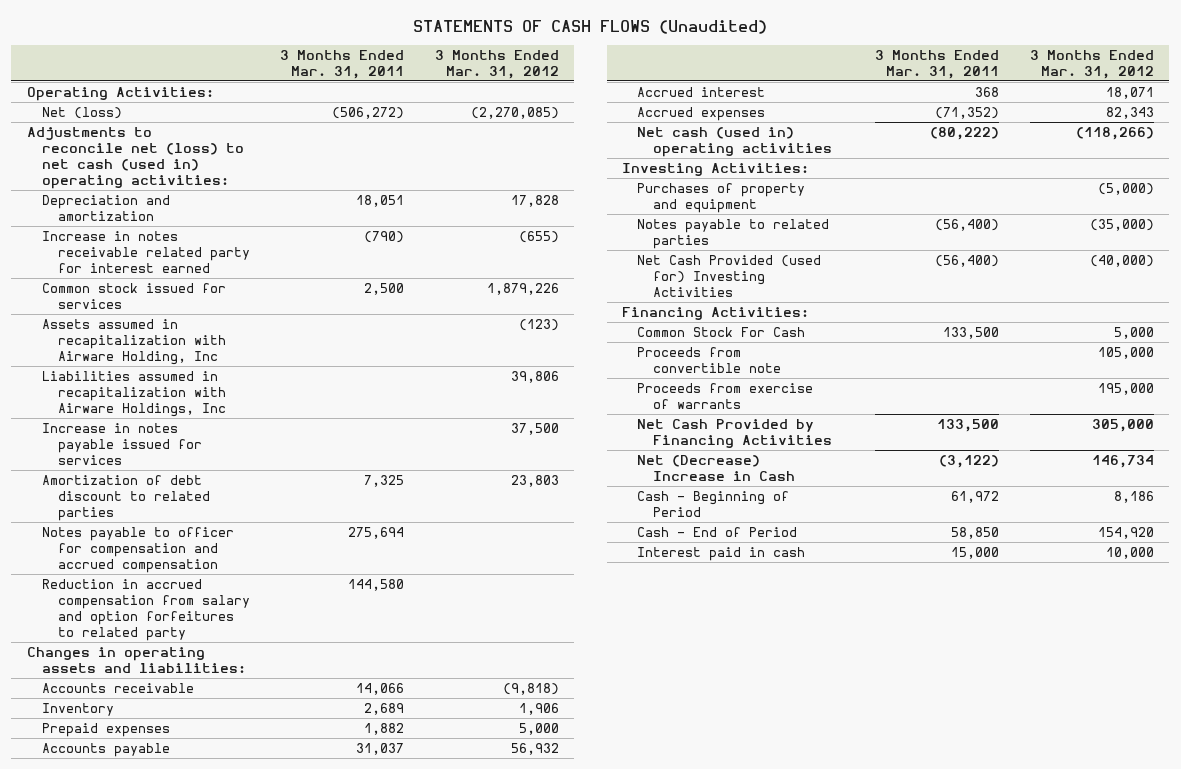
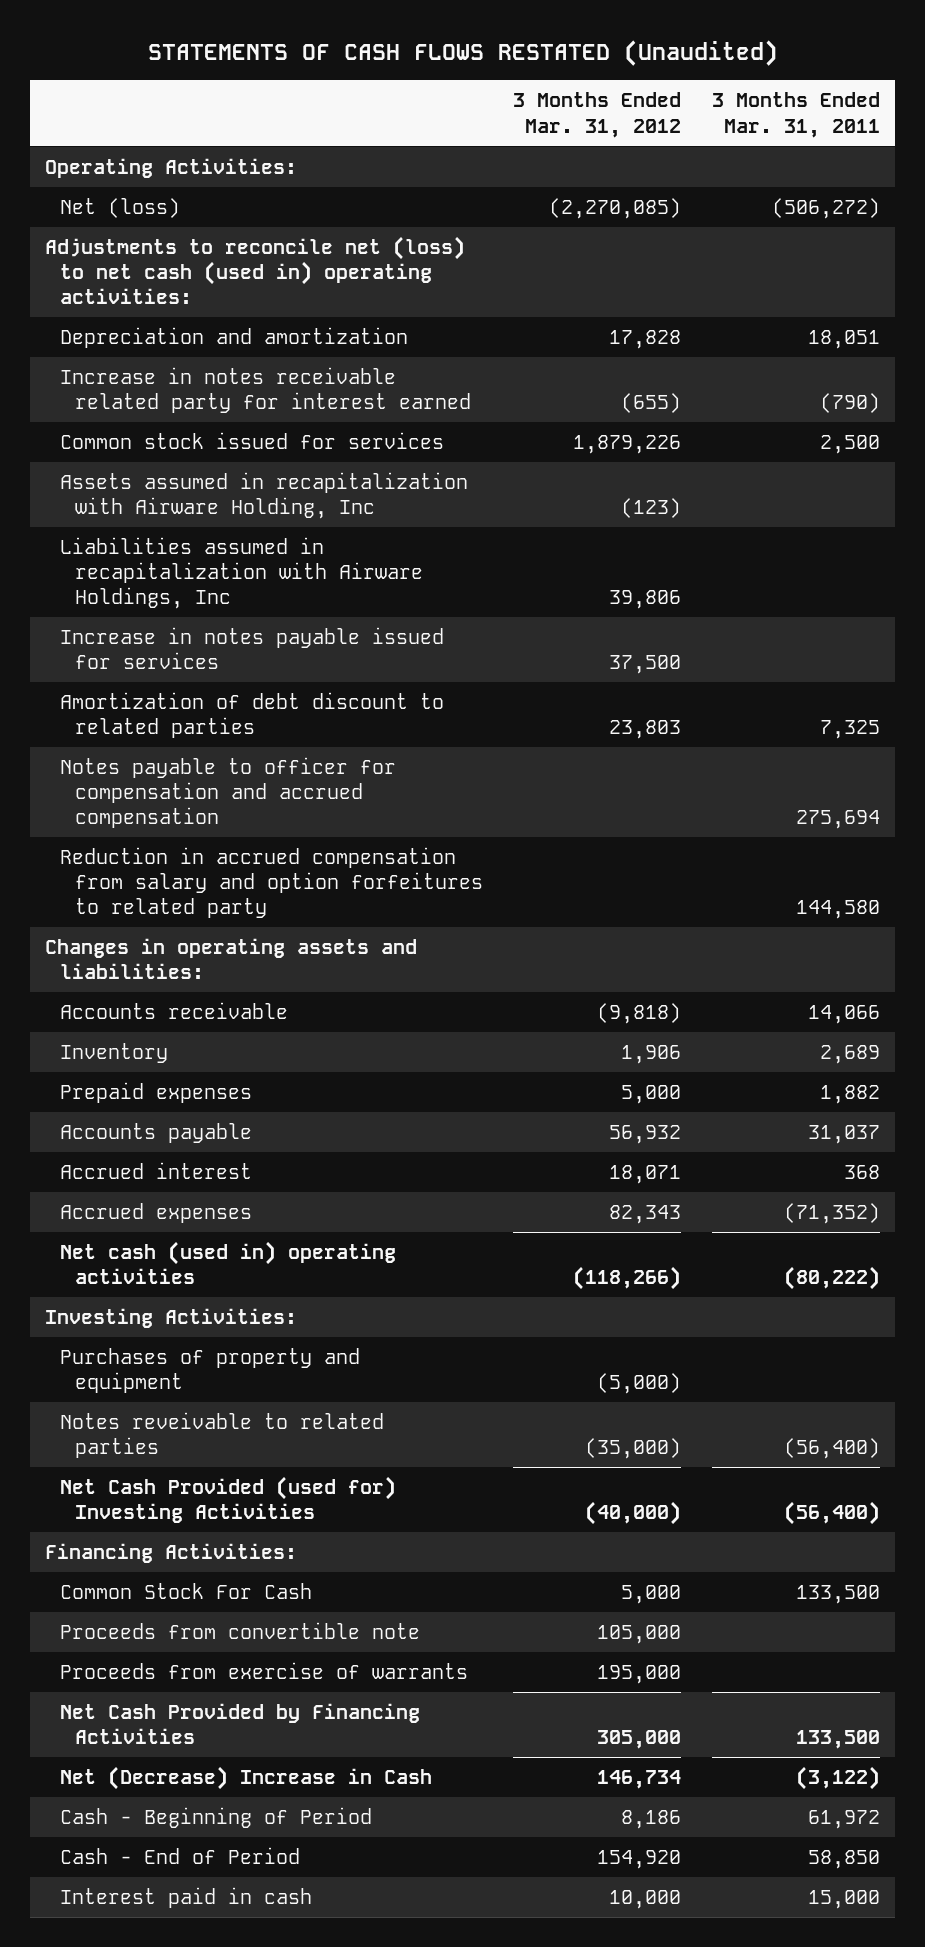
[413,19,768,34] STATEMENTS OF CASH FLOWS (Unaudited) -> [147,40,778,67] STATEMENTS OF CASH FLOWS RESTATED (Unaudited)
[637,218,830,250] Notes payable to related parties -> [59,1412,384,1459] Notes reveivable to related parties

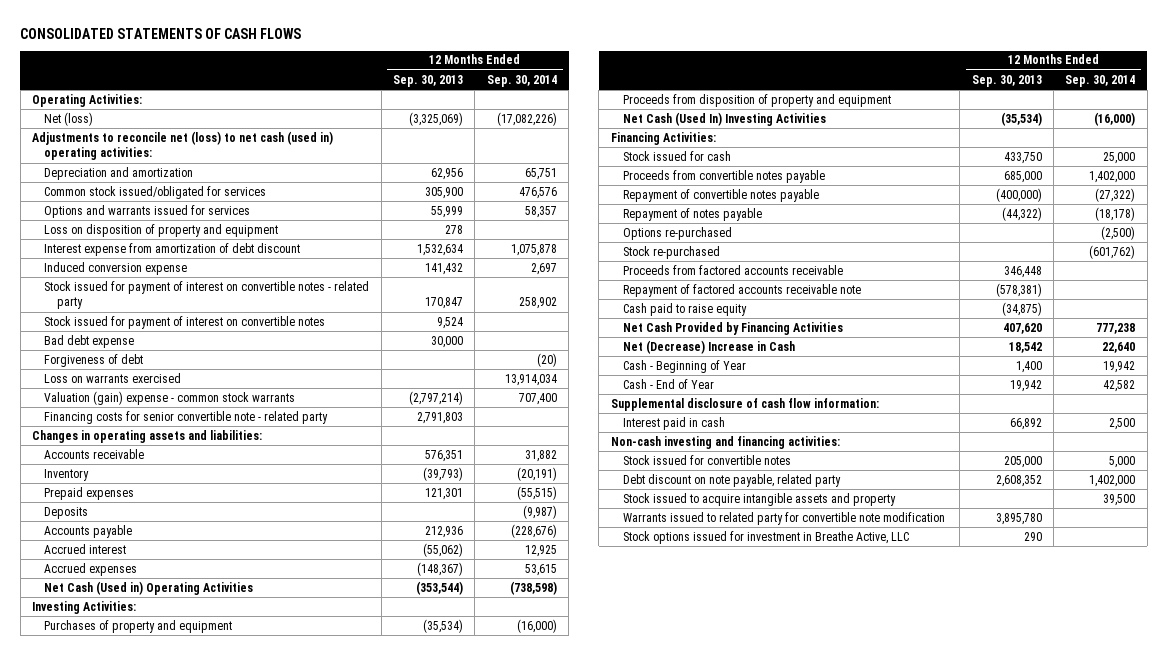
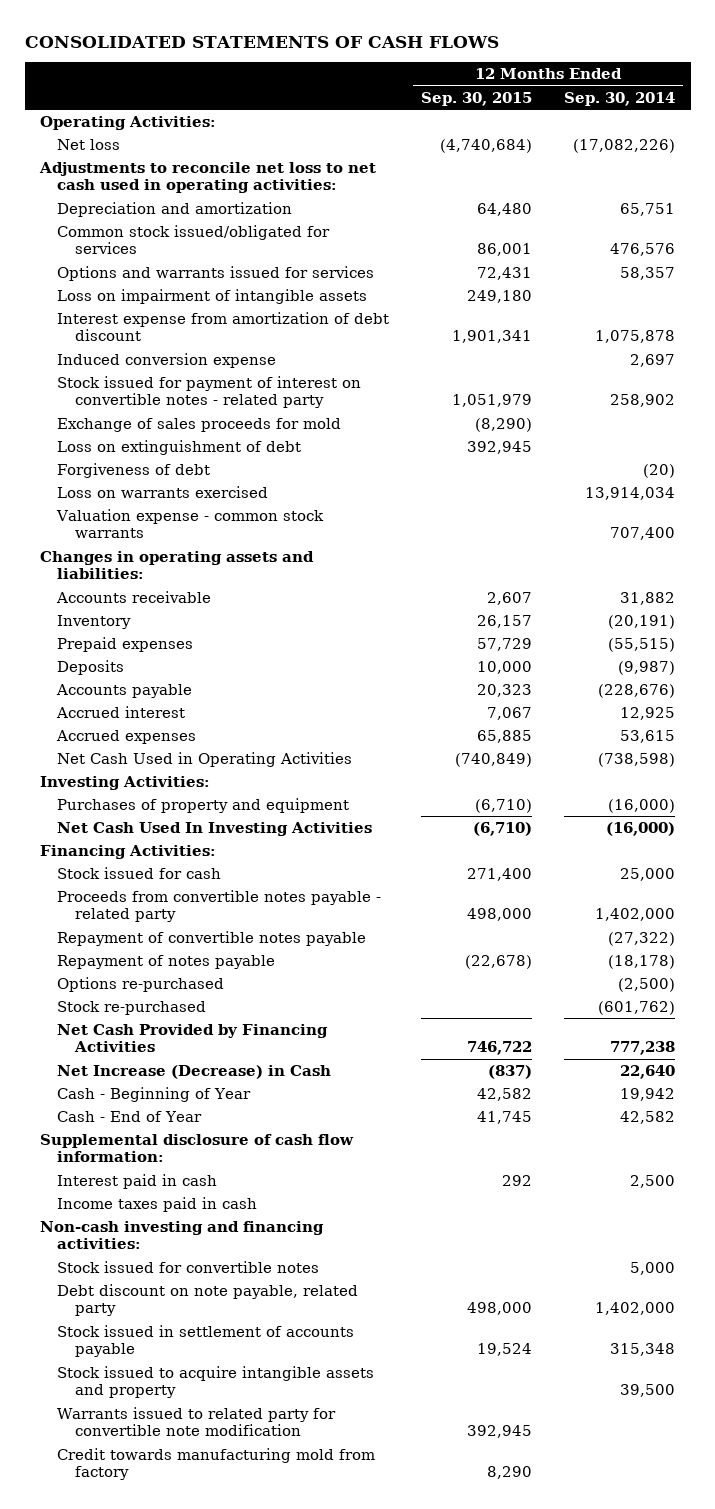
[393,74,464,87] Sep. 30, 2013 -> none
none -> [421,91,533,106] Sep. 30, 2015
[44,111,94,126] Net (loss) -> [57,139,121,151] Net loss
[31,130,333,161] Adjustments to reconcile net (loss) to net cash (used in) operating activities: -> [39,162,377,194] Adjustments to reconcile net loss to net cash used in operating activities:
[44,223,279,237] Loss on disposition of property and equipment -> none
none -> [57,289,368,305] Loss on impairment of intangible assets
[44,315,326,329] Stock issued for payment of interest on convertible notes -> none
[44,334,135,348] Bad debt expense -> none
none -> [57,418,342,433] Exchange of sales proceeds for mold
none -> [57,440,302,456] Loss on extinguishment of debt
[44,410,329,424] Financing costs for senior convertible note - related party -> none
[44,390,296,405] Valuation (gain) expense - common stock warrants -> [56,509,325,539] Valuation expense - common stock warrants
[44,580,254,595] Net Cash (Used in) Operating Activities -> [57,752,353,768] Net Cash Used in Operating Activities
[622,93,891,107] Proceeds from disposition of property and equipment -> none
[622,111,826,126] Net Cash (Used In) Investing Activities -> [57,822,373,837] Net Cash Used In Investing Activities
[622,169,825,183] Proceeds from convertible notes payable -> [57,890,382,923] Proceeds from convertible notes payable - related party
[622,264,843,275] Proceeds from factored accounts receivable -> none
[622,283,861,297] Repayment of factored accounts receivable note -> none
[622,302,747,316] Cash paid to raise equity -> none
[622,339,795,354] Net (Decrease) Increase in Cash -> [57,1065,332,1080] Net Increase (Decrease) in Cash
none -> [57,1197,258,1213] Income taxes paid in cash
none -> [57,1325,355,1358] Stock issued in settlement of accounts payable
[622,530,909,544] Stock options issued for investment in Breathe Active, LLC -> none
none -> [57,1448,376,1481] Credit towards manufacturing mold from factory

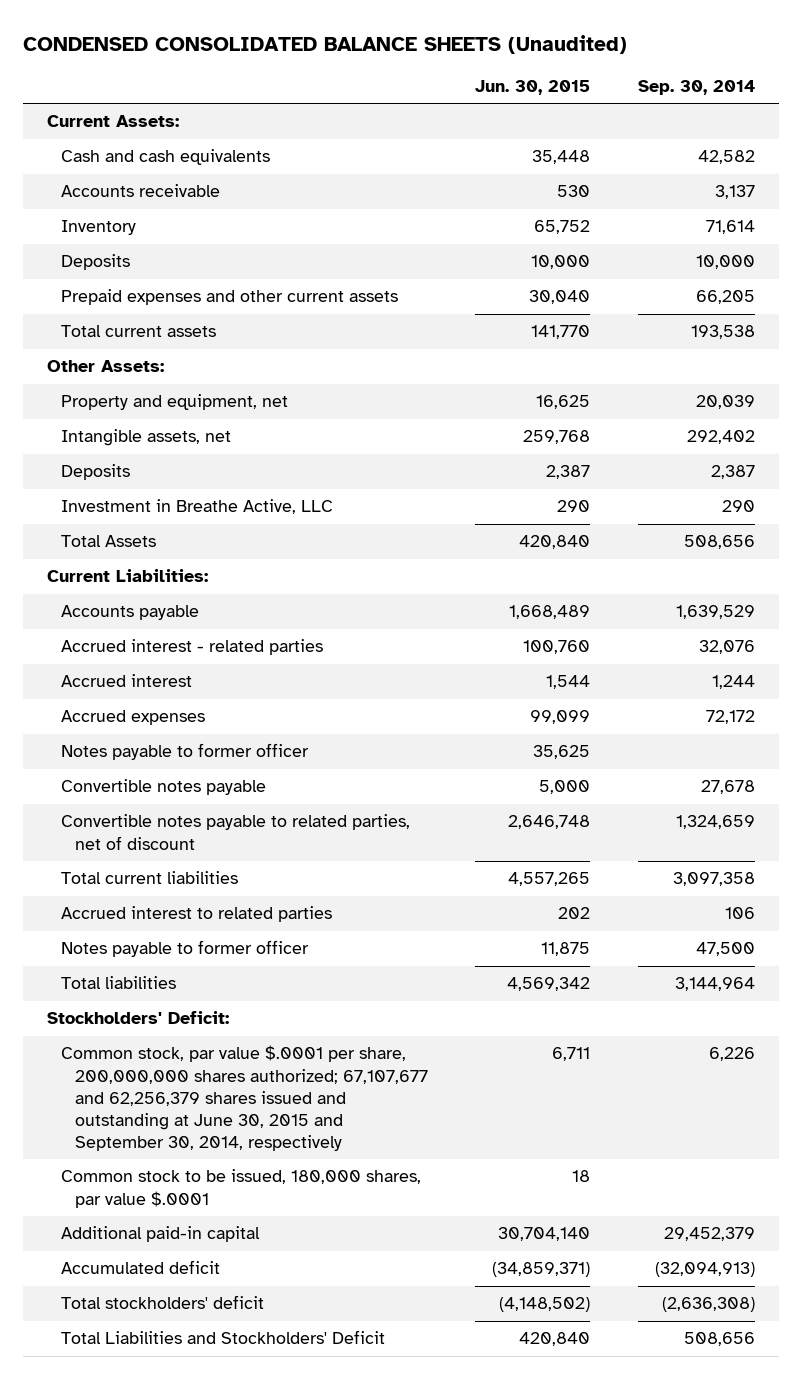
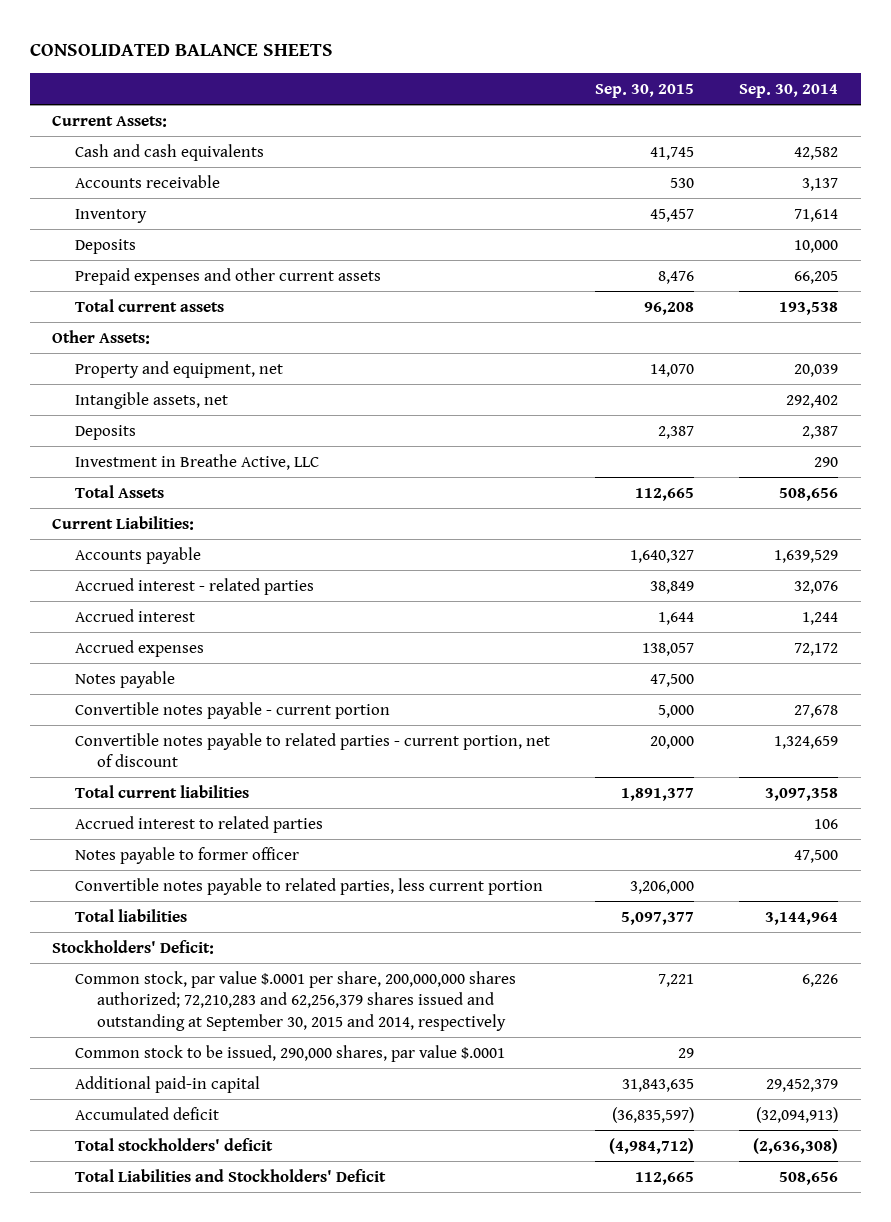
[22,34,627,54] CONDENSED CONSOLIDATED BALANCE SHEETS (Unaudited) -> [29,43,333,57] CONSOLIDATED BALANCE SHEETS
[475,80,591,96] Jun. 30, 2015 -> none
none -> [595,84,695,99] Sep. 30, 2015
[60,743,309,761] Notes payable to former officer -> [74,670,175,688] Notes payable
[60,779,266,796] Convertible notes payable -> [74,701,390,719] Convertible notes payable - current portion
[60,814,410,850] Convertible notes payable to related parties, net of discount -> [74,732,550,768] Convertible notes payable to related parties - current portion, net of discount
none -> [74,877,543,895] Convertible notes payable to related parties, less current portion
[60,1045,428,1152] Common stock, par value $.0001 per share, 200,000,000 shares authorized; 67,107,677 and 62,256,379 shares issued and outstanding at June 30, 2015 and September 30, 2014, respectively -> [74,970,516,1032] Common stock, par value $.0001 per share, 200,000,000 shares authorized; 72,210,283 and 62,256,379 shares issued and outstanding at September 30, 2015 and 2014, respectively
[60,1169,421,1208] Common stock to be issued, 180,000 shares, par value $.0001 -> [74,1044,505,1062] Common stock to be issued, 290,000 shares, par value $.0001

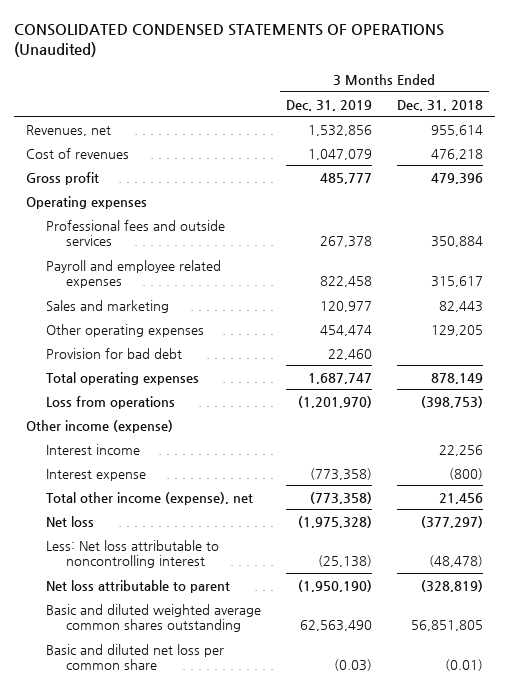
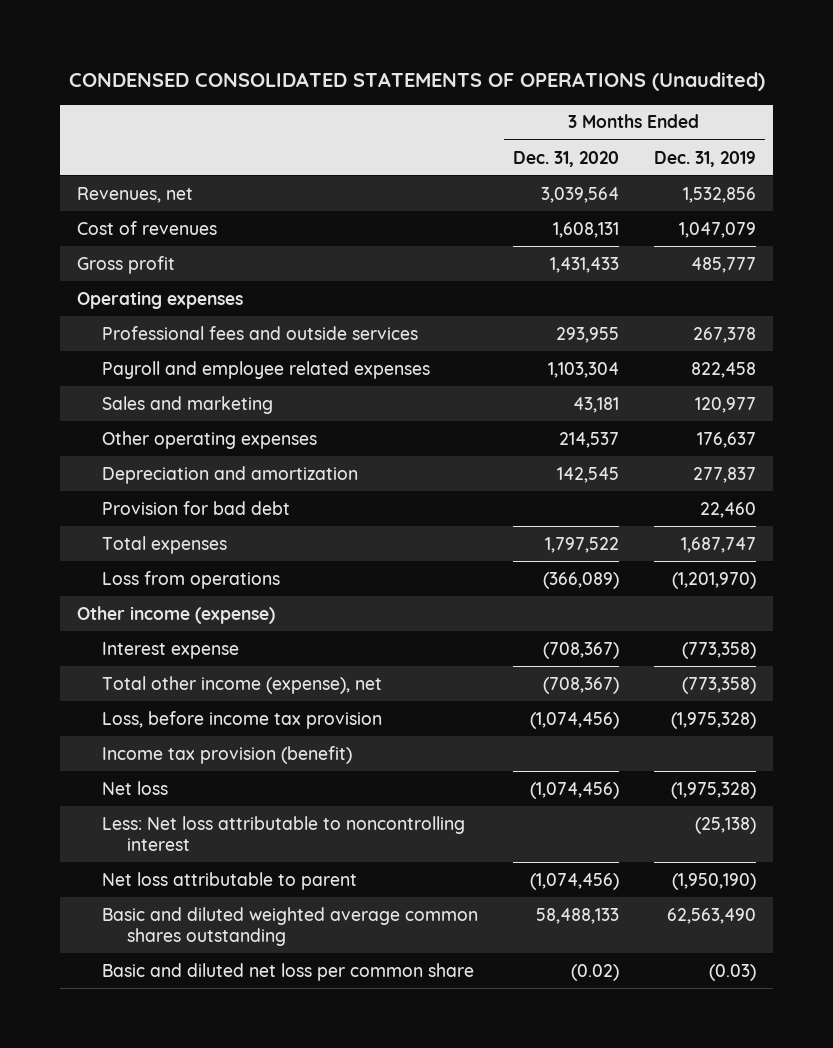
[13,23,444,58] CONSOLIDATED CONDENSED STATEMENTS OF OPERATIONS (Unaudited) -> [68,72,765,92] CONDENSED CONSOLIDATED STATEMENTS OF OPERATIONS (Unaudited)
[396,99,483,111] Dec. 31, 2018 -> none
none -> [512,150,619,167] Dec. 31, 2020
[320,324,373,336] 454,474 -> [696,431,756,448] 176,637
none -> [101,465,358,484] Depreciation and amortization
[46,371,200,385] Total operating expenses -> [101,535,227,554] Total expenses
[46,443,141,455] Interest income -> none
none -> [101,710,382,729] Loss, before income tax provision
none -> [101,745,352,764] Income tax provision (benefit)

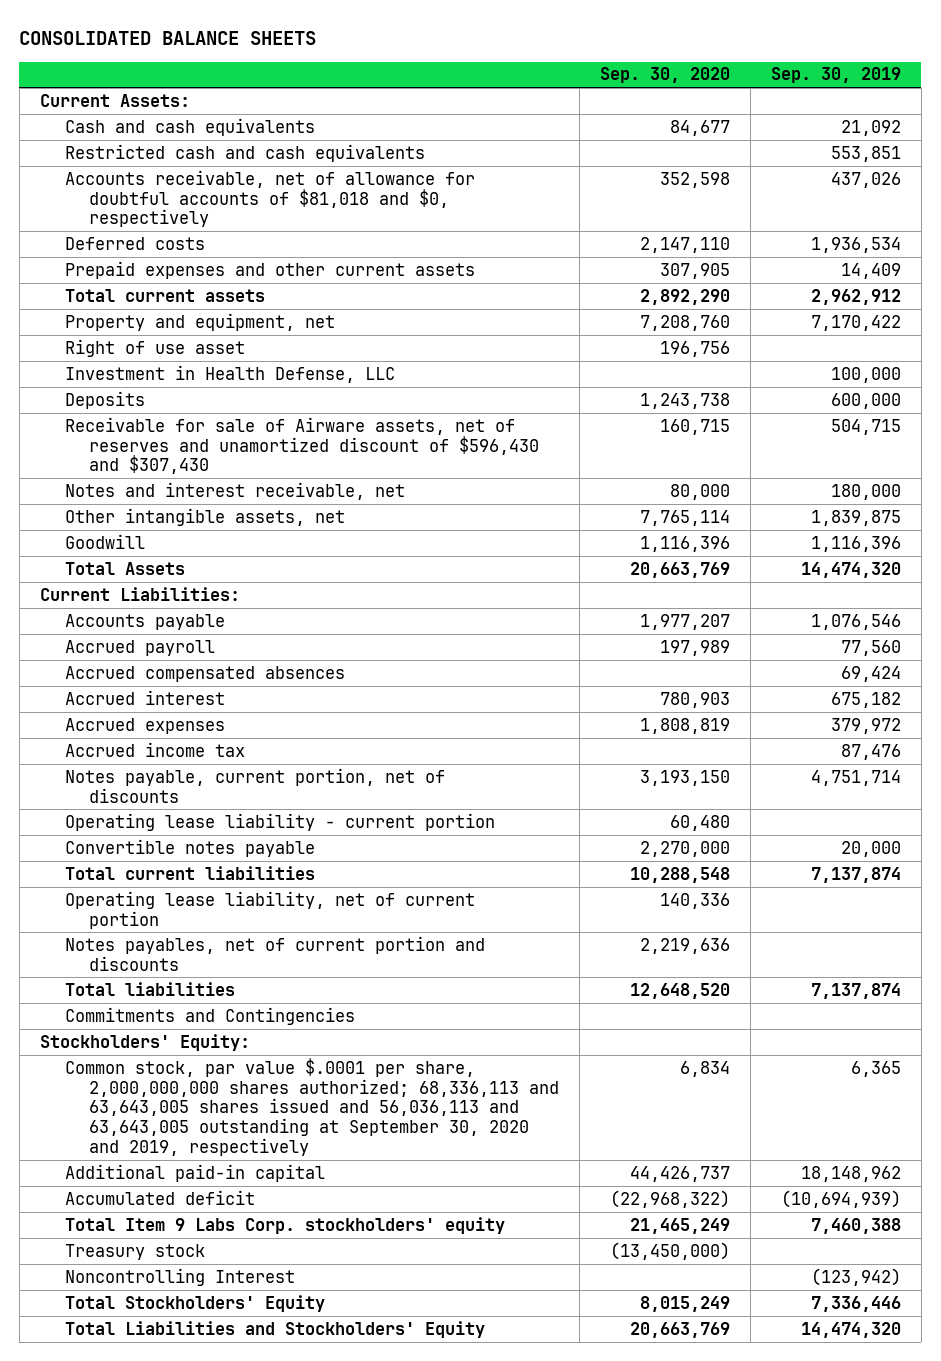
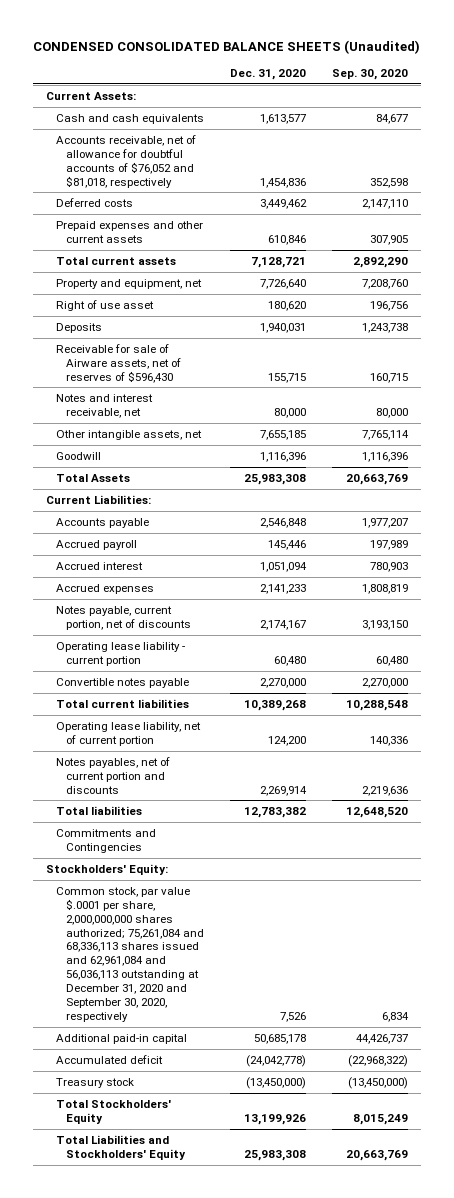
[19,30,317,45] CONSOLIDATED BALANCE SHEETS -> [32,39,420,54] CONDENSED CONSOLIDATED BALANCE SHEETS (Unaudited)
[770,67,901,84] Sep. 30, 2019 -> none
none -> [230,69,307,81] Dec. 31, 2020
[64,143,425,162] Restricted cash and cash equivalents -> none
[64,169,475,228] Accounts receivable, net of allowance for doubtful accounts of $81,018 and $0, respectively -> [55,134,196,188] Accounts receivable, net of allowance for doubtful accounts of $76,052 and $81,018, respectively
[64,364,395,383] Investment in Health Defense, LLC -> none
[64,416,540,475] Receivable for sale of Airware assets, net of reserves and unamortized discount of $596,430 and $307,430 -> [55,343,182,383] Receivable for sale of Airware assets, net of reserves of $596,430
[64,665,345,682] Accrued compensated absences -> none
[64,741,245,757] Accrued income tax -> none
[64,1057,560,1157] Common stock, par value $.0001 per share, 2,000,000,000 shares authorized; 68,336,113 and 63,643,005 shares issued and 56,036,113 and 63,643,005 outstanding at September 30, 2020 and 2019, respectively -> [55,886,205,1022] Common stock, par value $.0001 per share, 2,000,000,000 shares authorized; 75,261,084 and 68,336,113 shares issued and 62,961,084 and 56,036,113 outstanding at December 31, 2020 and September 30, 2020, respectively
[64,1216,505,1234] Total Item 9 Labs Corp. stockholders' equity -> none
[64,1267,295,1286] Noncontrolling Interest -> none

